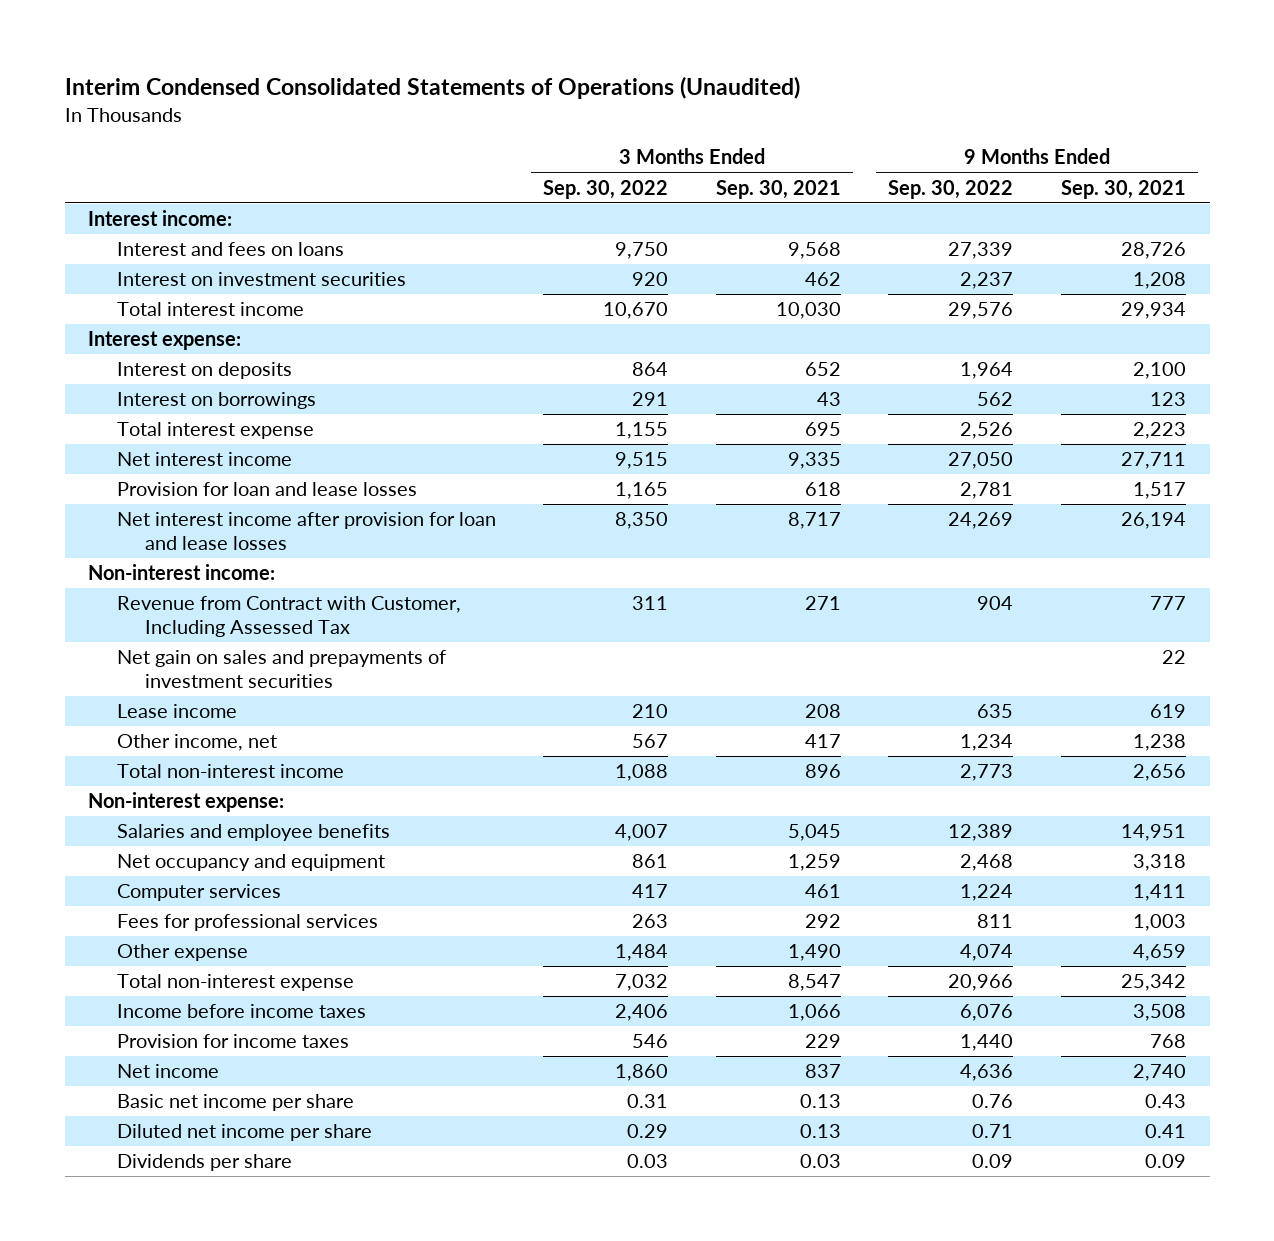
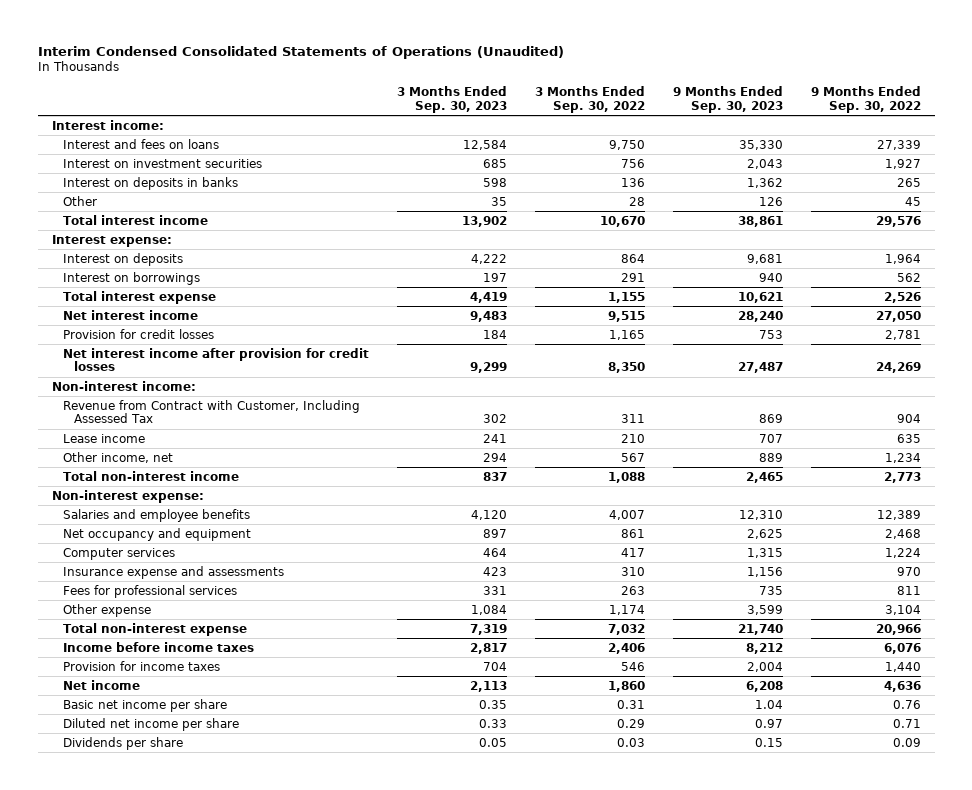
[715,179,841,199] Sep. 30, 2021 -> none
[1060,179,1186,199] Sep. 30, 2021 -> none
none -> [396,86,507,113] 3 Months Ended Sep. 30, 2023
none -> [672,86,783,113] 9 Months Ended Sep. 30, 2023
[632,272,669,287] 920 -> [620,158,645,168] 756
[960,272,1014,290] 2,237 -> [884,158,921,169] 1,927
none -> [62,176,238,190] Interest on deposits in banks
none -> [62,195,97,206] Other
[116,482,417,497] Provision for loan and lease losses -> [62,328,214,339] Provision for credit losses
[116,512,496,551] Net interest income after provision for loan and lease losses -> [62,347,369,372] Net interest income after provision for credit losses
[116,650,446,689] Net gain on sales and prepayments of investment securities -> none
none -> [62,565,284,579] Insurance expense and assessments
[615,944,669,962] 1,484 -> [608,604,645,615] 1,174
[960,944,1014,962] 4,074 -> [884,604,921,615] 3,104

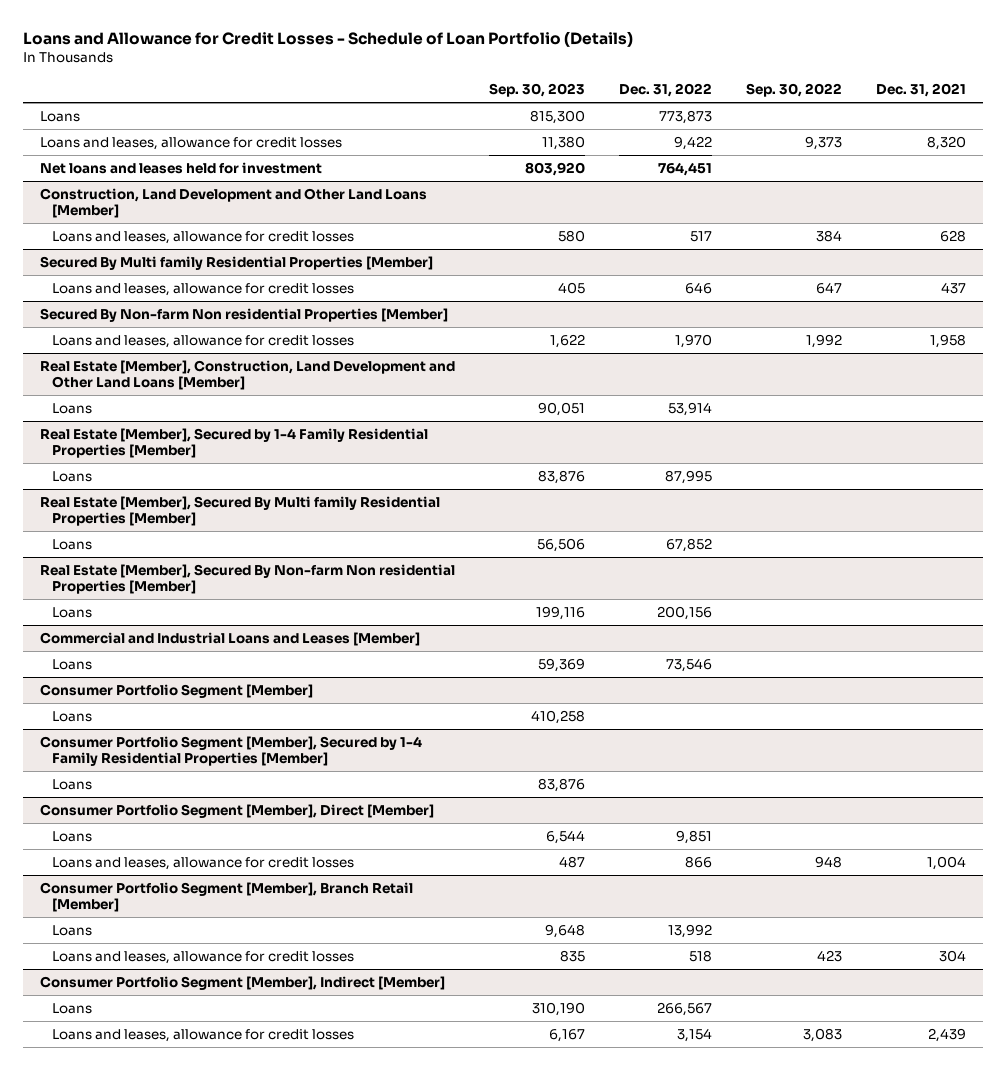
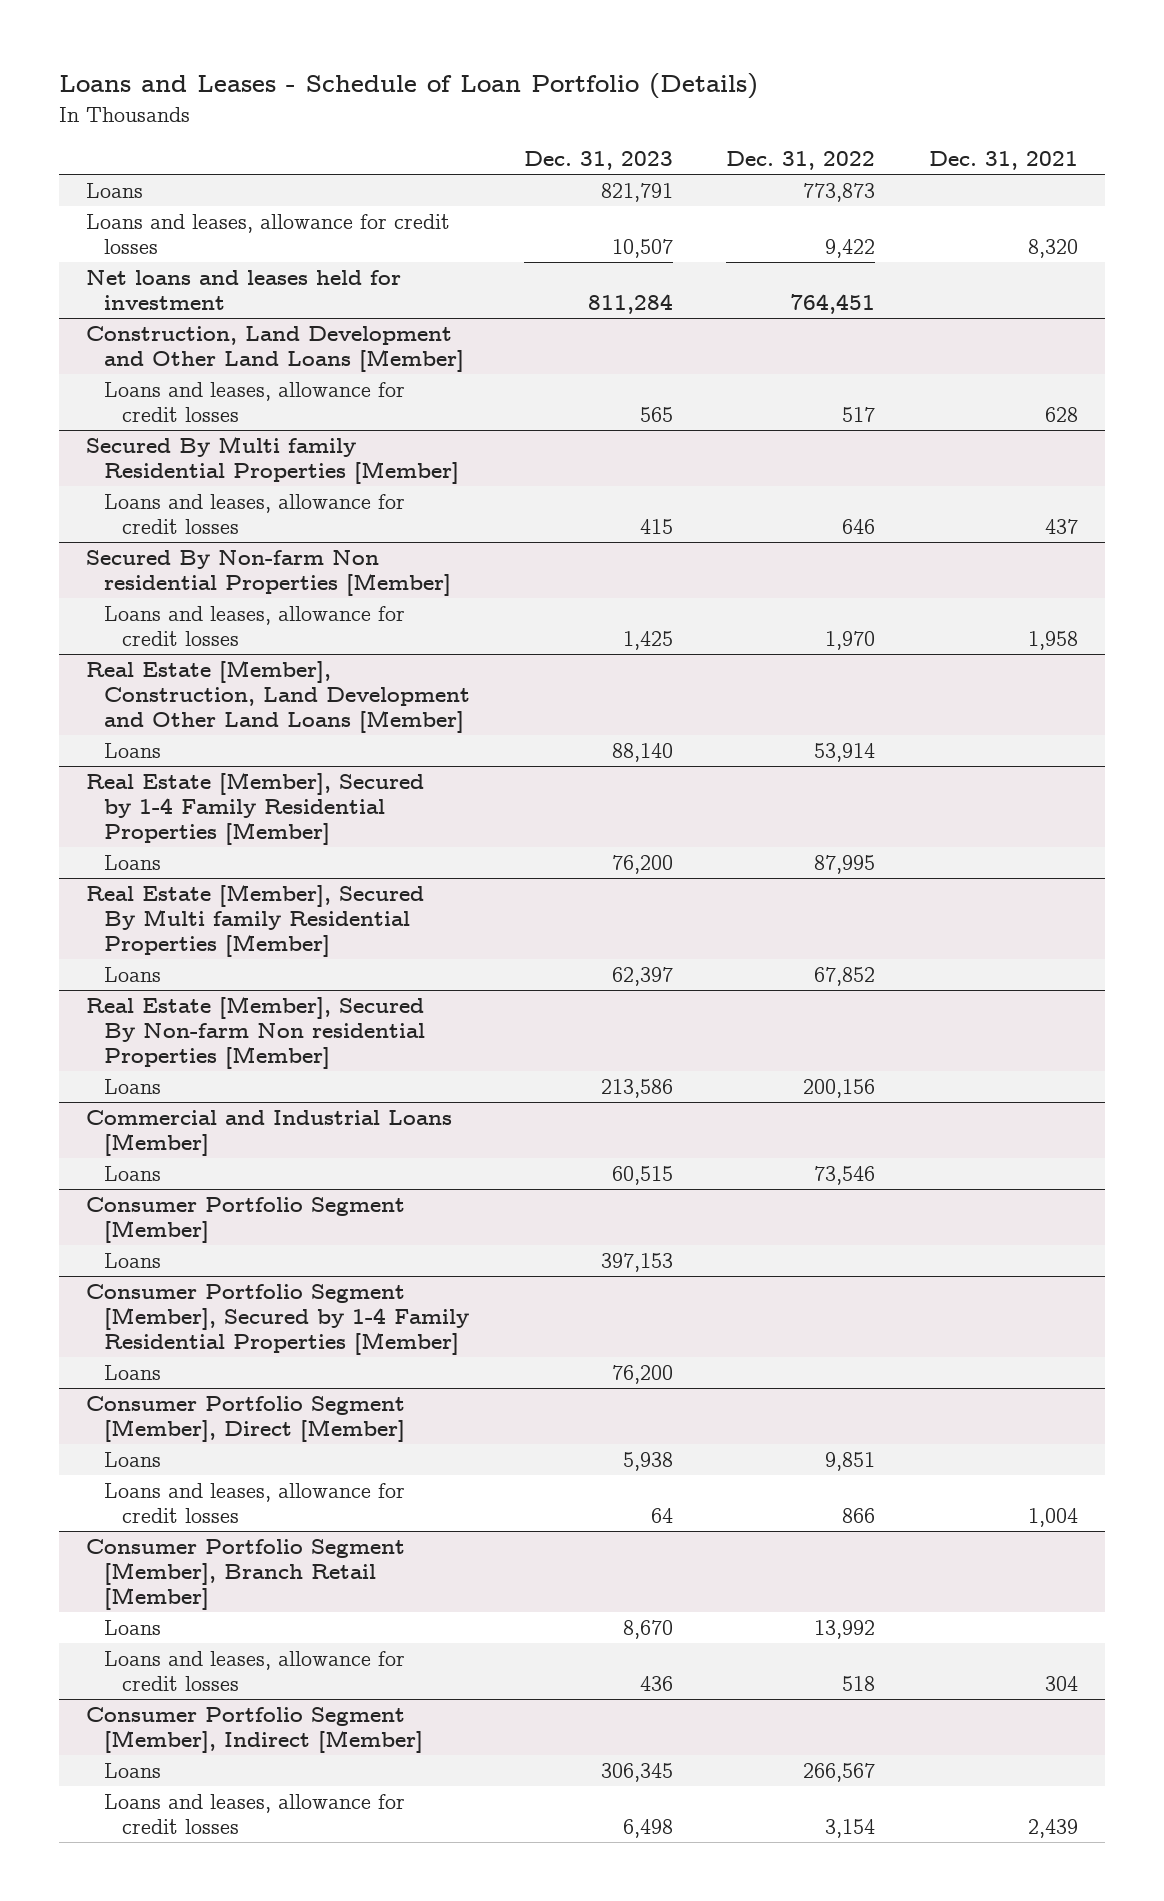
[22,30,633,47] Loans and Allowance for Credit Losses - Schedule of Loan Portfolio (Details) -> [58,73,758,100] Loans and Leases - Schedule of Loan Portfolio (Details)
[488,82,585,97] Sep. 30, 2023 -> none
[745,82,842,97] Sep. 30, 2022 -> none
none -> [523,151,673,171] Dec. 31, 2023
[39,632,420,647] Commercial and Industrial Loans and Leases [Member] -> [85,1109,452,1156] Commercial and Industrial Loans [Member]

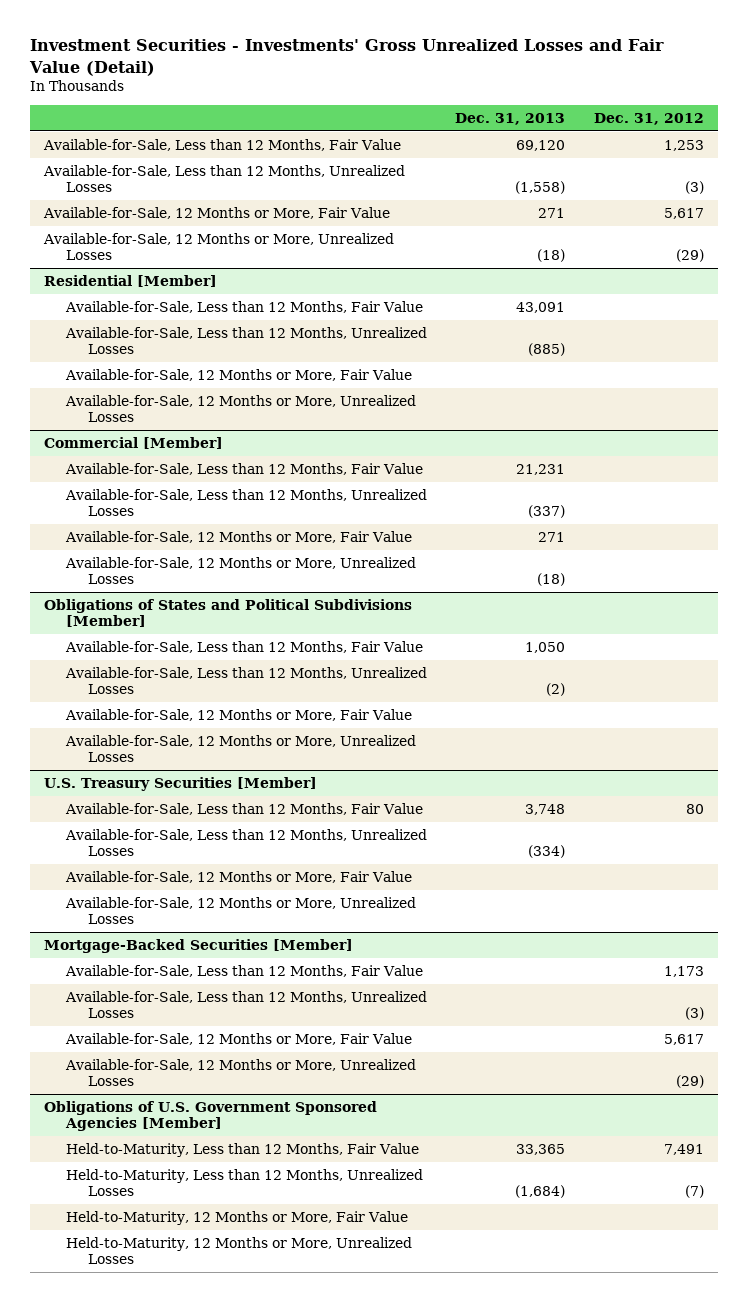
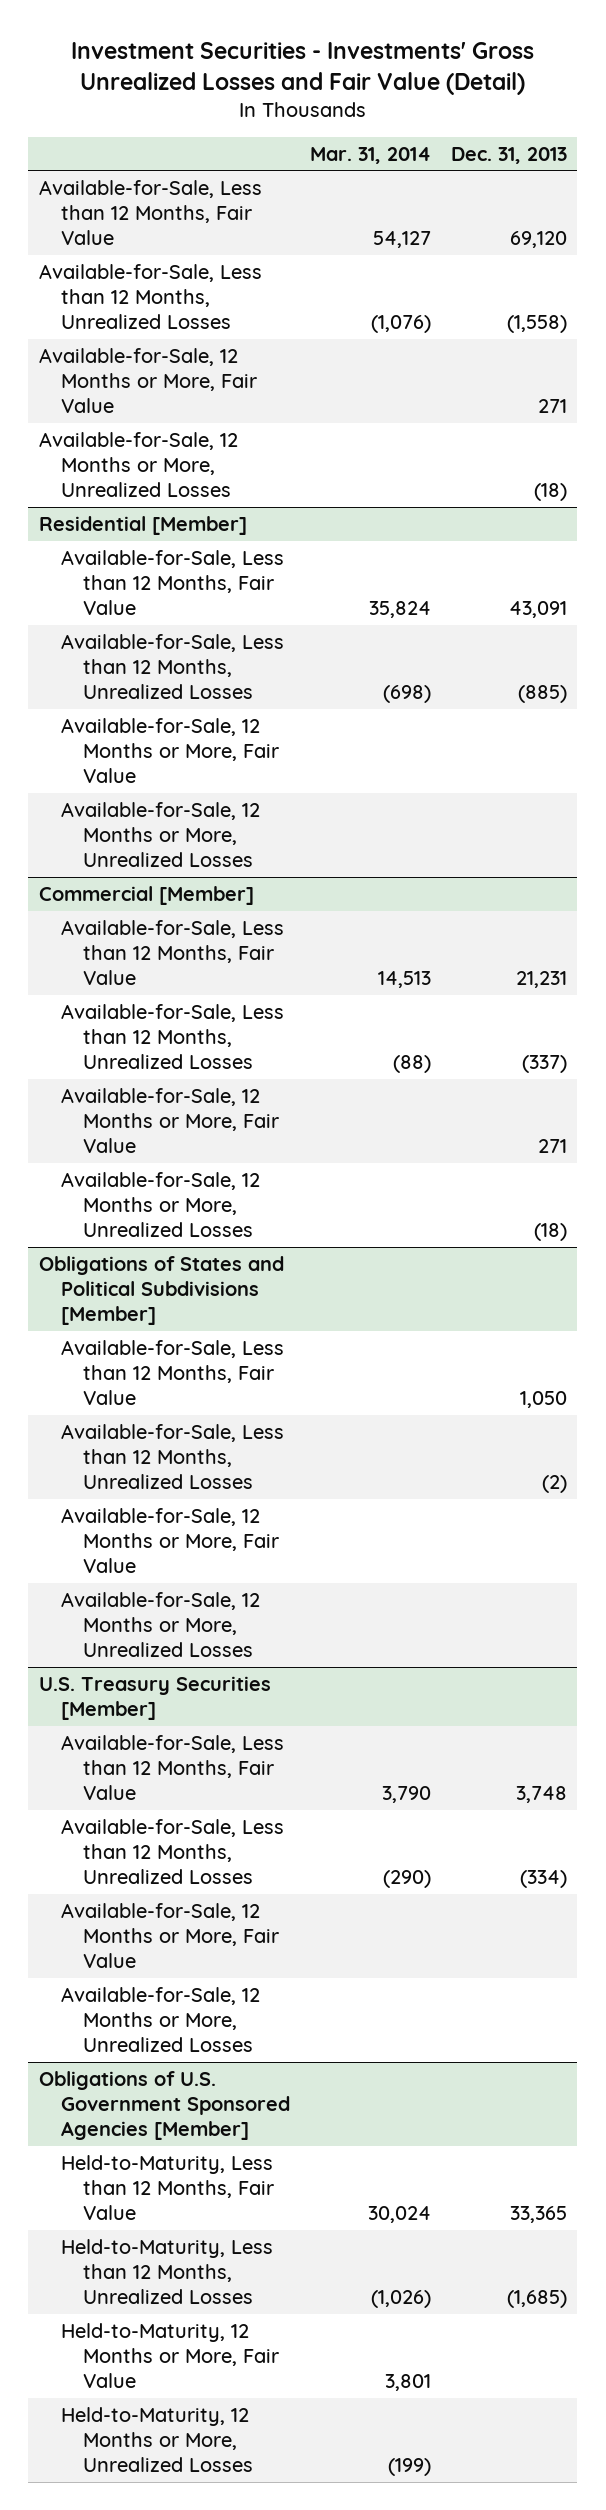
[593,112,704,125] Dec. 31, 2012 -> none
none -> [310,146,432,164] Mar. 31, 2014
[44,938,354,953] Mortgage-Backed Securities [Member] -> none
[64,964,423,977] Available-for-Sale, Less than 12 Months, Fair Value -> none
[64,990,427,1019] Available-for-Sale, Less than 12 Months, Unrealized Losses -> none
[64,1032,412,1045] Available-for-Sale, 12 Months or More, Fair Value -> none
[64,1058,416,1087] Available-for-Sale, 12 Months or More, Unrealized Losses -> none
[515,1185,566,1199] (1,684) -> [507,2290,568,2309] (1,685)

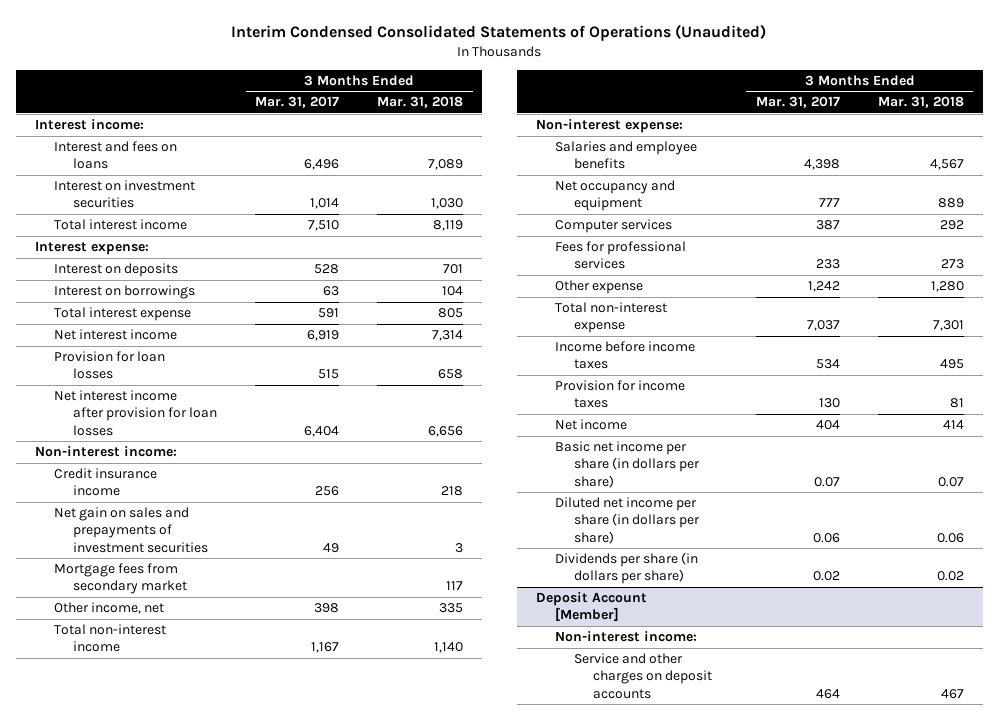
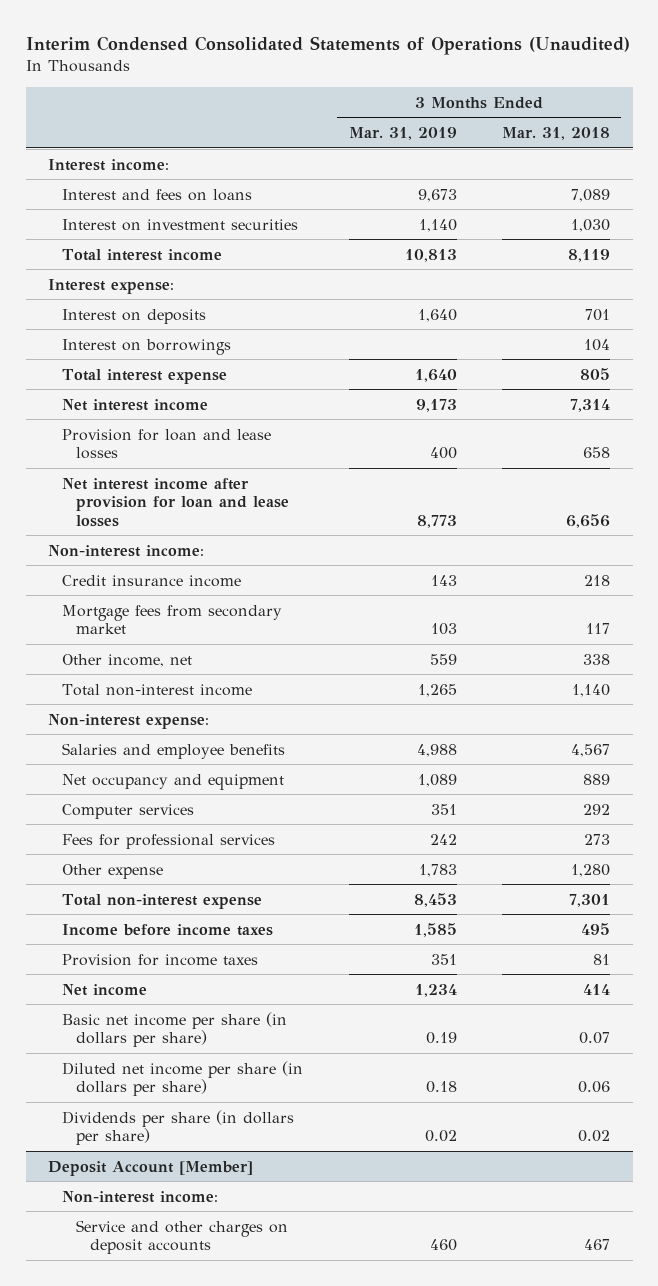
[255,96,340,109] Mar. 31, 2017 -> none
none -> [348,126,457,140] Mar. 31, 2019
[54,351,166,380] Provision for loan losses -> [62,428,272,460] Provision for loan and lease losses
[54,390,218,436] Net interest income after provision for loan losses -> [62,477,290,527] Net interest income after provision for loan and lease losses
[54,507,209,553] Net gain on sales and prepayments of investment securities -> none
[439,603,464,614] 335 -> [582,653,610,665] 338

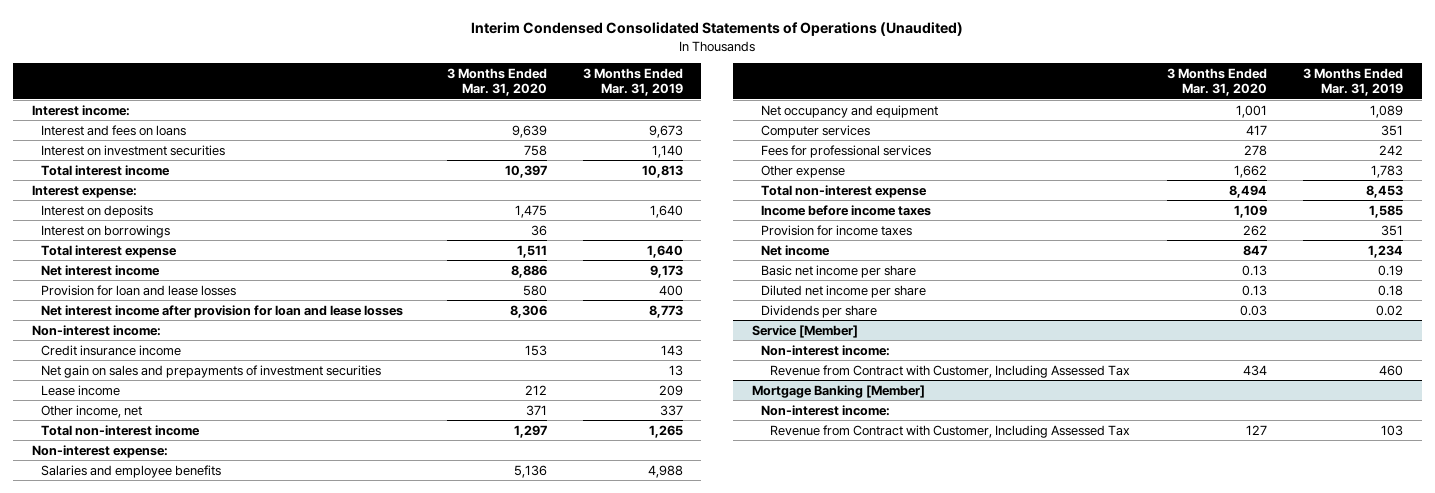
[501,126,610,140] Mar. 31, 2018 -> none
none -> [446,68,547,97] 3 Months Ended Mar. 31, 2020
[62,604,283,635] Mortgage fees from secondary market -> none
none -> [40,364,381,378] Net gain on sales and prepayments of investment securities
none -> [40,384,120,396] Lease income
[429,653,457,665] 559 -> [660,404,684,416] 337
[48,1160,254,1176] Deposit Account [Member] -> none
[62,1011,288,1048] Basic net income per share (in dollars per share) -> [760,264,916,278] Basic net income per share
[62,1060,304,1097] Diluted net income per share (in dollars per share) -> [760,284,926,298] Diluted net income per share
[62,1109,295,1146] Dividends per share (in dollars per share) -> [760,304,877,318] Dividends per share
none -> [751,324,858,338] Service [Member]
[76,1219,289,1255] Service and other charges on deposit accounts -> [770,364,1131,378] Revenue from Contract with Customer, Including Assessed Tax
none -> [751,384,925,398] Mortgage Banking [Member]
none -> [760,404,890,416] Non-interest income:
none -> [770,424,1131,438] Revenue from Contract with Customer, Including Assessed Tax

